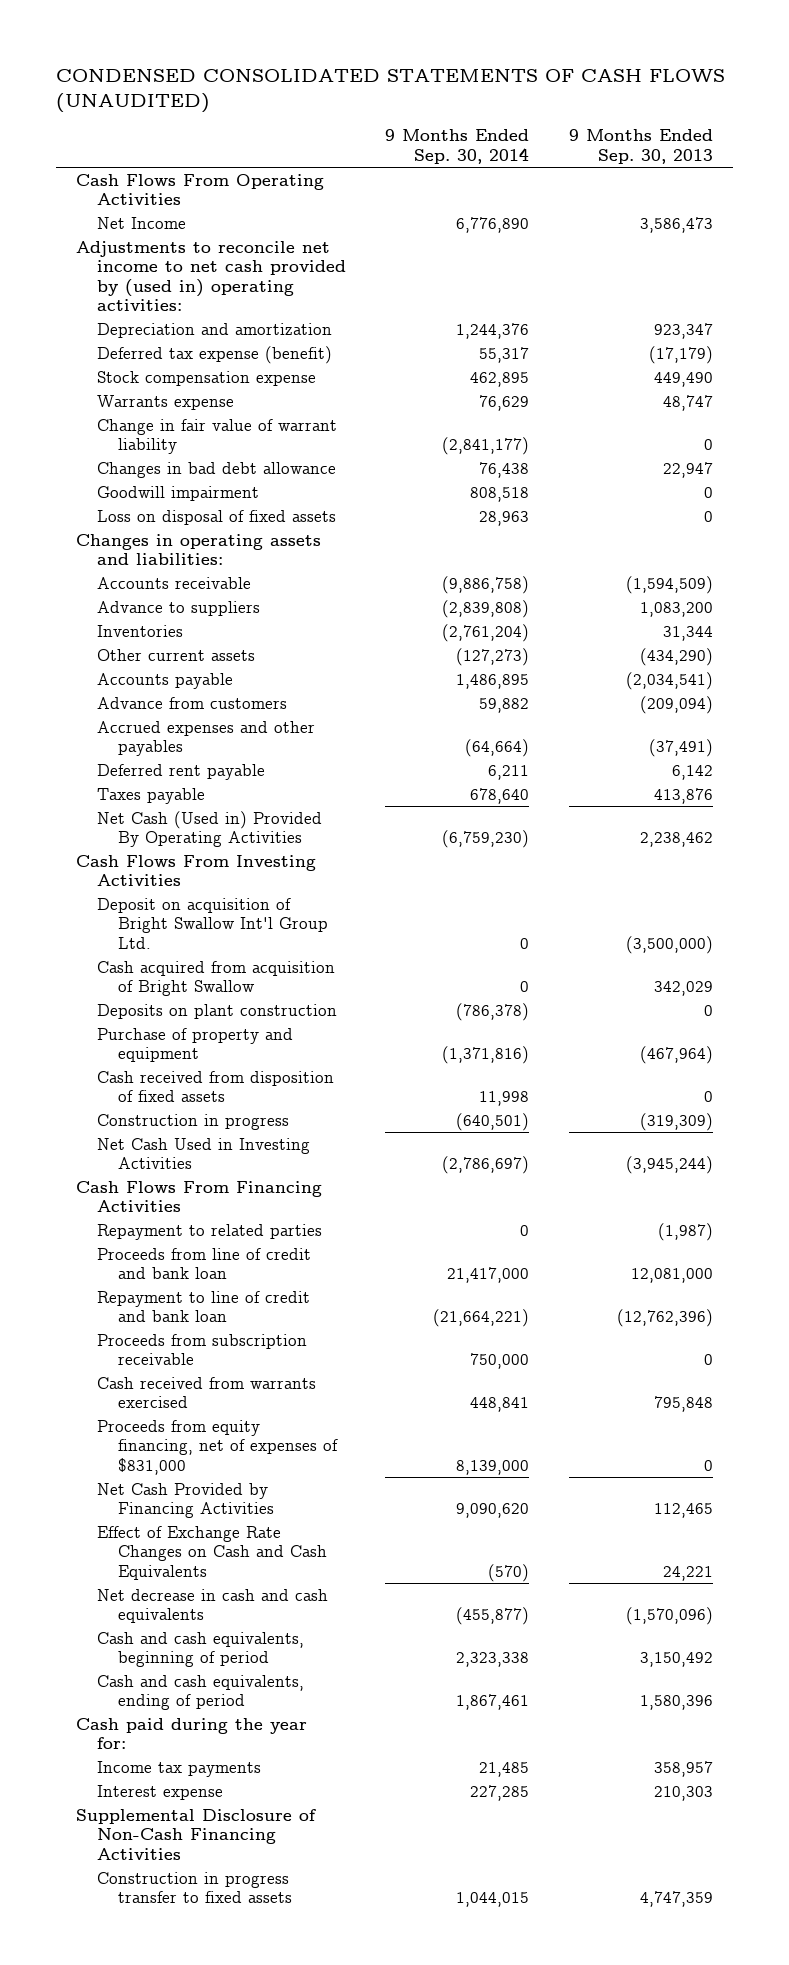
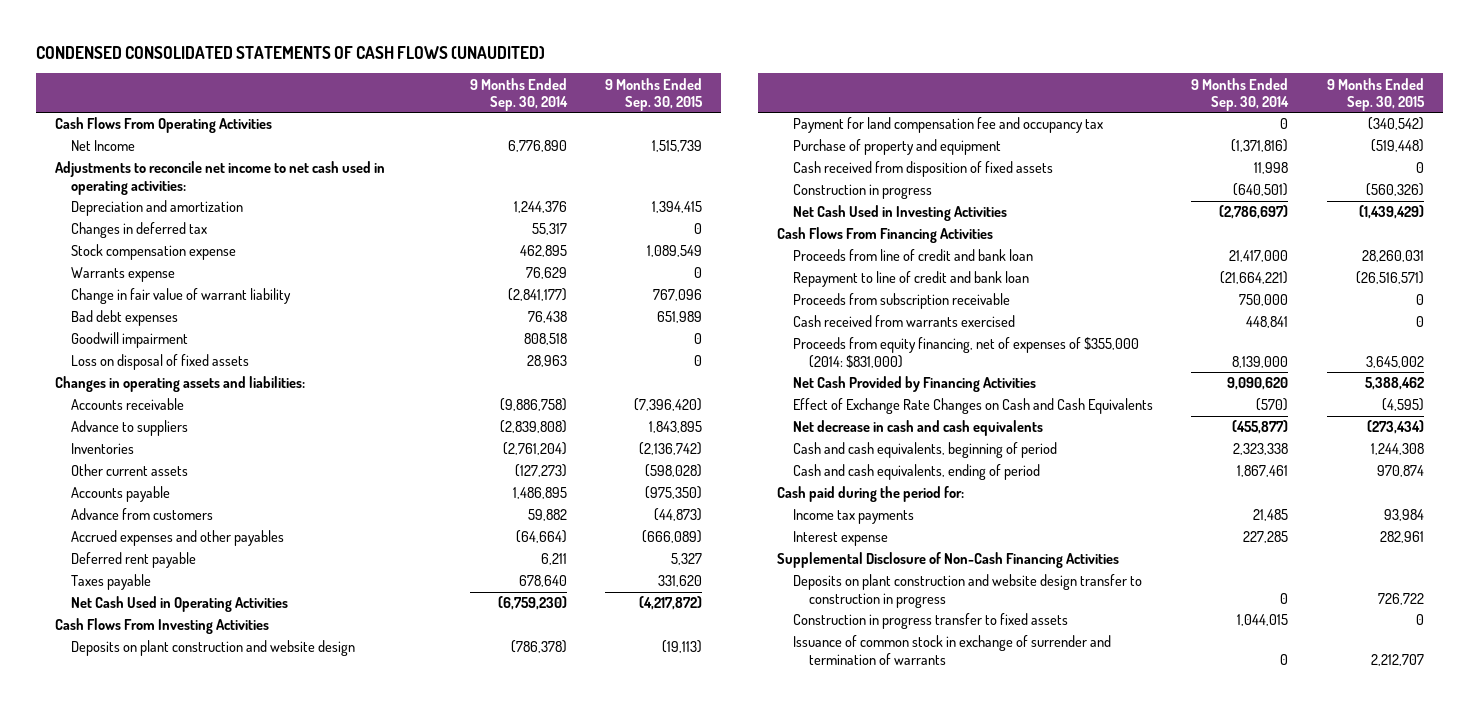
[568,129,713,164] 9 Months Ended Sep. 30, 2013 -> none
none -> [604,77,703,111] 9 Months Ended Sep. 30, 2015
[75,240,347,312] Adjustments to reconcile net income to net cash provided by (used in) operating activities: -> [55,161,386,195] Adjustments to reconcile net income to net cash used in operating activities:
[97,345,333,364] Deferred tax expense (benefit) -> [71,222,208,239] Changes in deferred tax
[97,461,337,478] Changes in bad debt allowance -> [71,310,179,327] Bad debt expenses
[97,810,323,848] Net Cash (Used in) Provided By Operating Activities -> [71,596,289,613] Net Cash Used in Operating Activities
[97,897,329,949] Deposit on acquisition of Bright Swallow Int'l Group Ltd. -> none
[97,960,336,997] Cash acquired from acquisition of Bright Swallow -> none
[97,1003,338,1019] Deposits on plant construction -> [71,640,356,657] Deposits on plant construction and website design
none -> [792,117,1103,134] Payment for land compensation fee and occupancy tax
[97,1223,323,1240] Repayment to related parties -> none
[97,1419,339,1475] Proceeds from equity financing, net of expenses of $831,000 -> [792,337,1139,368] Proceeds from equity financing, net of expenses of $355,000 (2014: $831,000)
[75,1717,307,1750] Cash paid during the year for: -> [776,486,964,503] Cash paid during the period for:
none -> [792,574,1142,608] Deposits on plant construction and website design transfer to construction in progress
none -> [792,635,1111,665] Issuance of common stock in exchange of surrender and termination of warrants

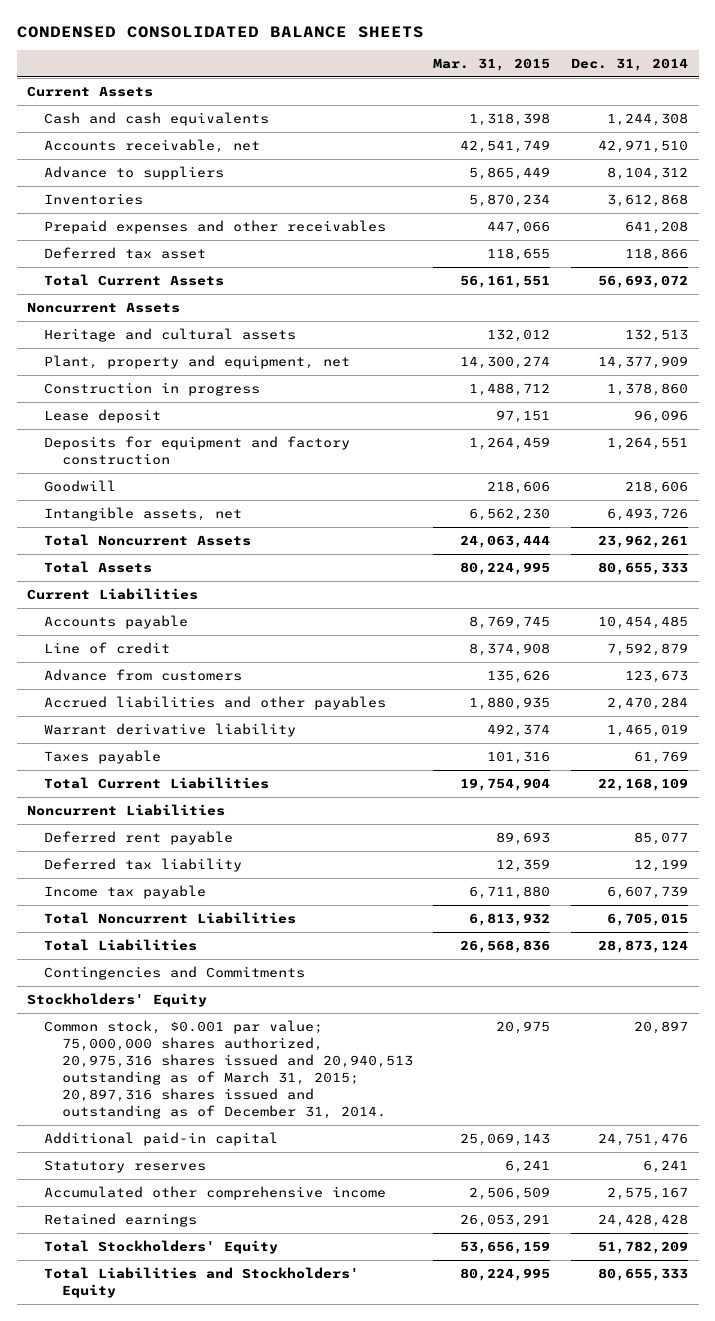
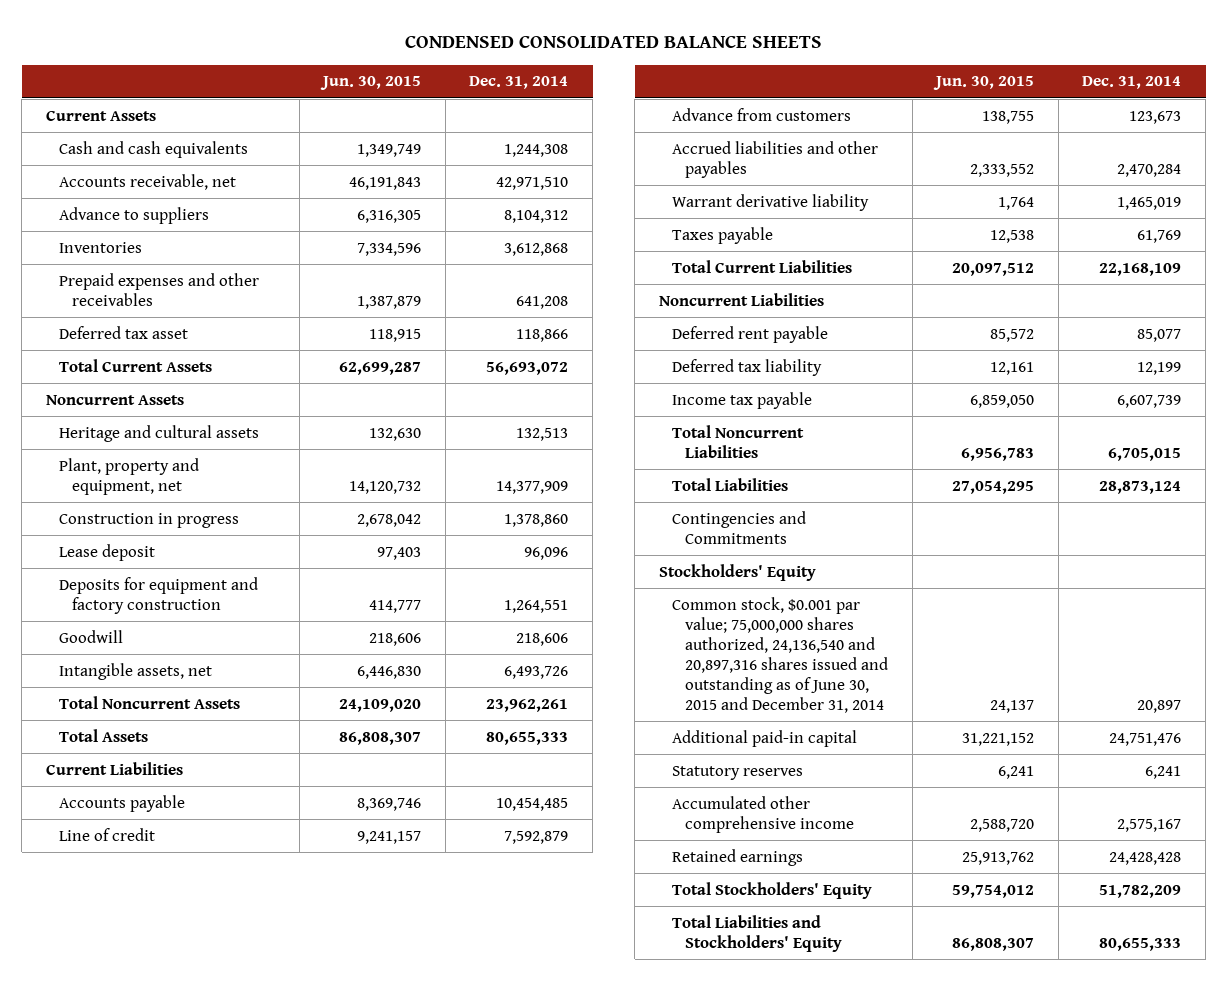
[433,58,551,72] Mar. 31, 2015 -> none
none -> [320,76,422,91] Jun. 30, 2015
[44,1019,413,1120] Common stock, $0.001 par value; 75,000,000 shares authorized, 20,975,316 shares issued and 20,940,513 outstanding as of March 31, 2015; 20,897,316 shares issued and outstanding as of December 31, 2014. -> [671,596,888,713] Common stock, $0.001 par value; 75,000,000 shares authorized, 24,136,540 and 20,897,316 shares issued and outstanding as of June 30, 2015 and December 31, 2014

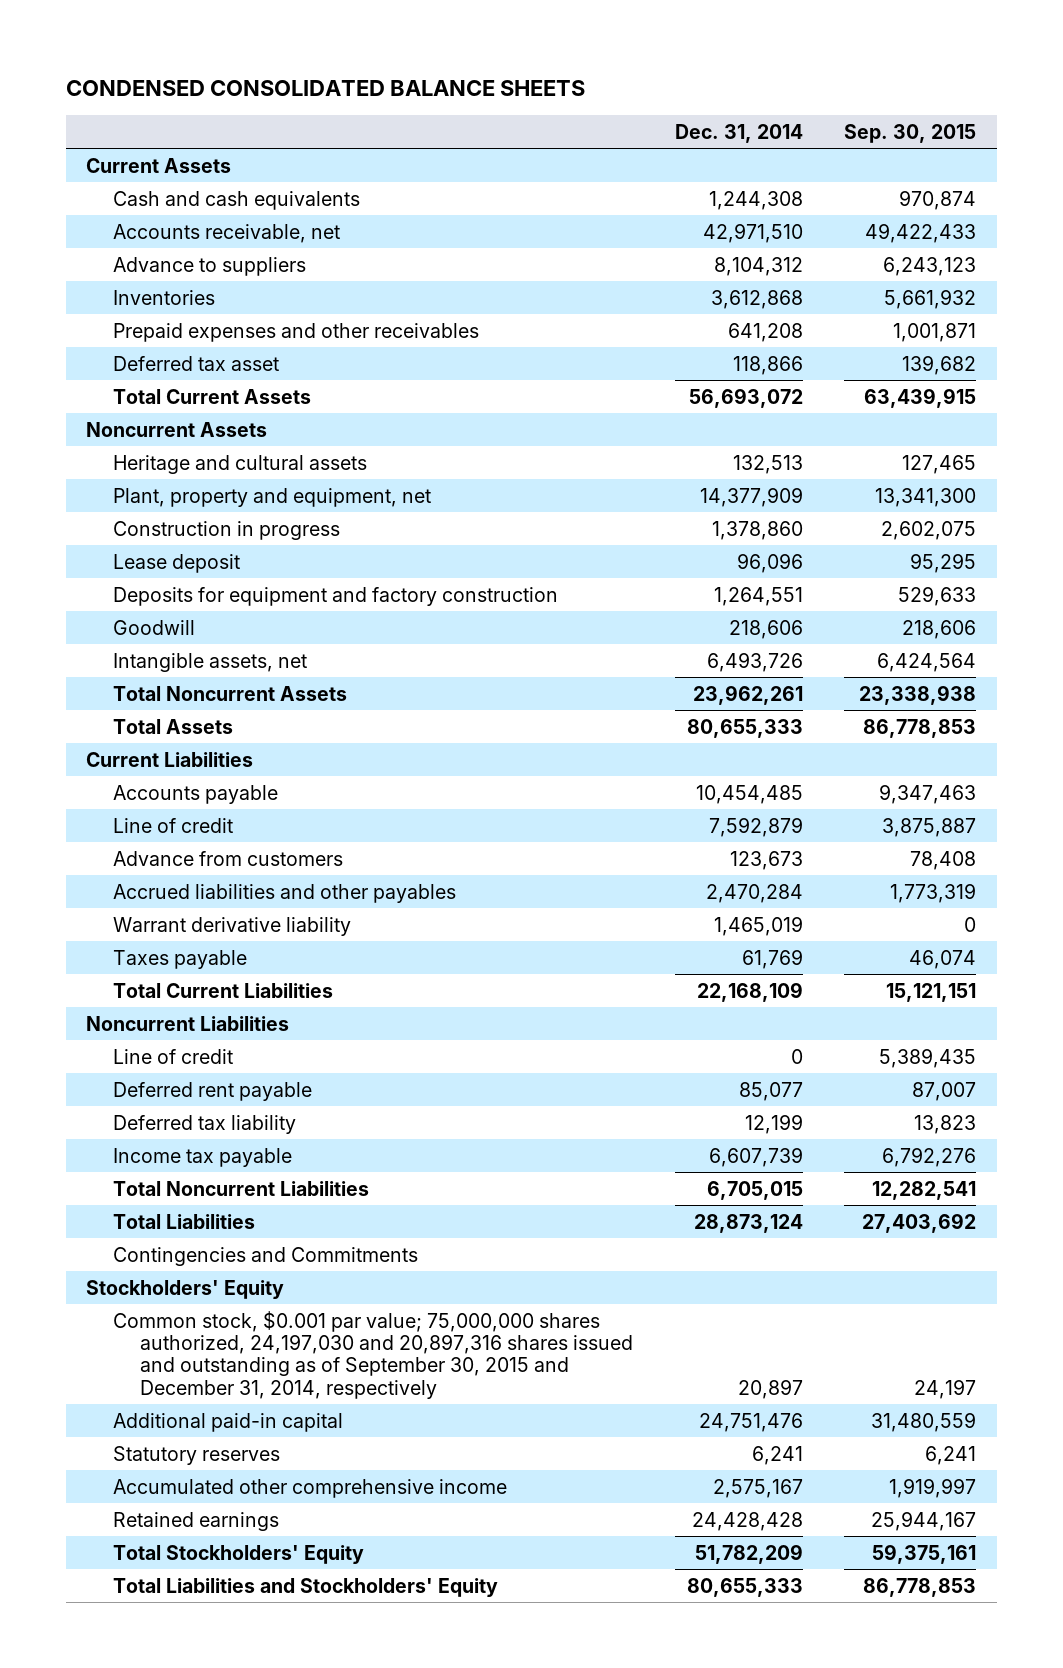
[320,76,422,91] Jun. 30, 2015 -> none
none -> [844,123,977,143] Sep. 30, 2015
none -> [113,1048,234,1064] Line of credit
[671,596,888,713] Common stock, $0.001 par value; 75,000,000 shares authorized, 24,136,540 and 20,897,316 shares issued and outstanding as of June 30, 2015 and December 31, 2014 -> [113,1310,633,1399] Common stock, $0.001 par value; 75,000,000 shares authorized, 24,197,030 and 20,897,316 shares issued and outstanding as of September 30, 2015 and December 31, 2014, respectively

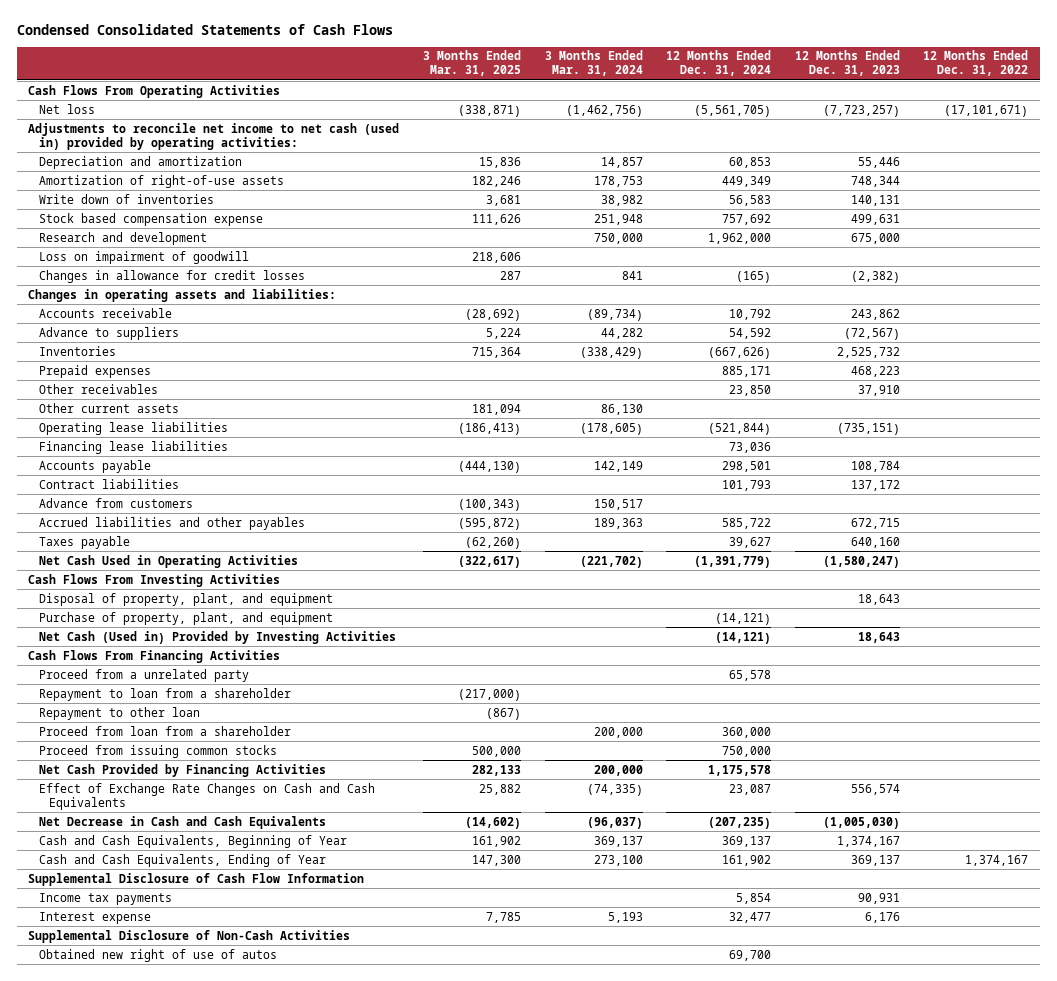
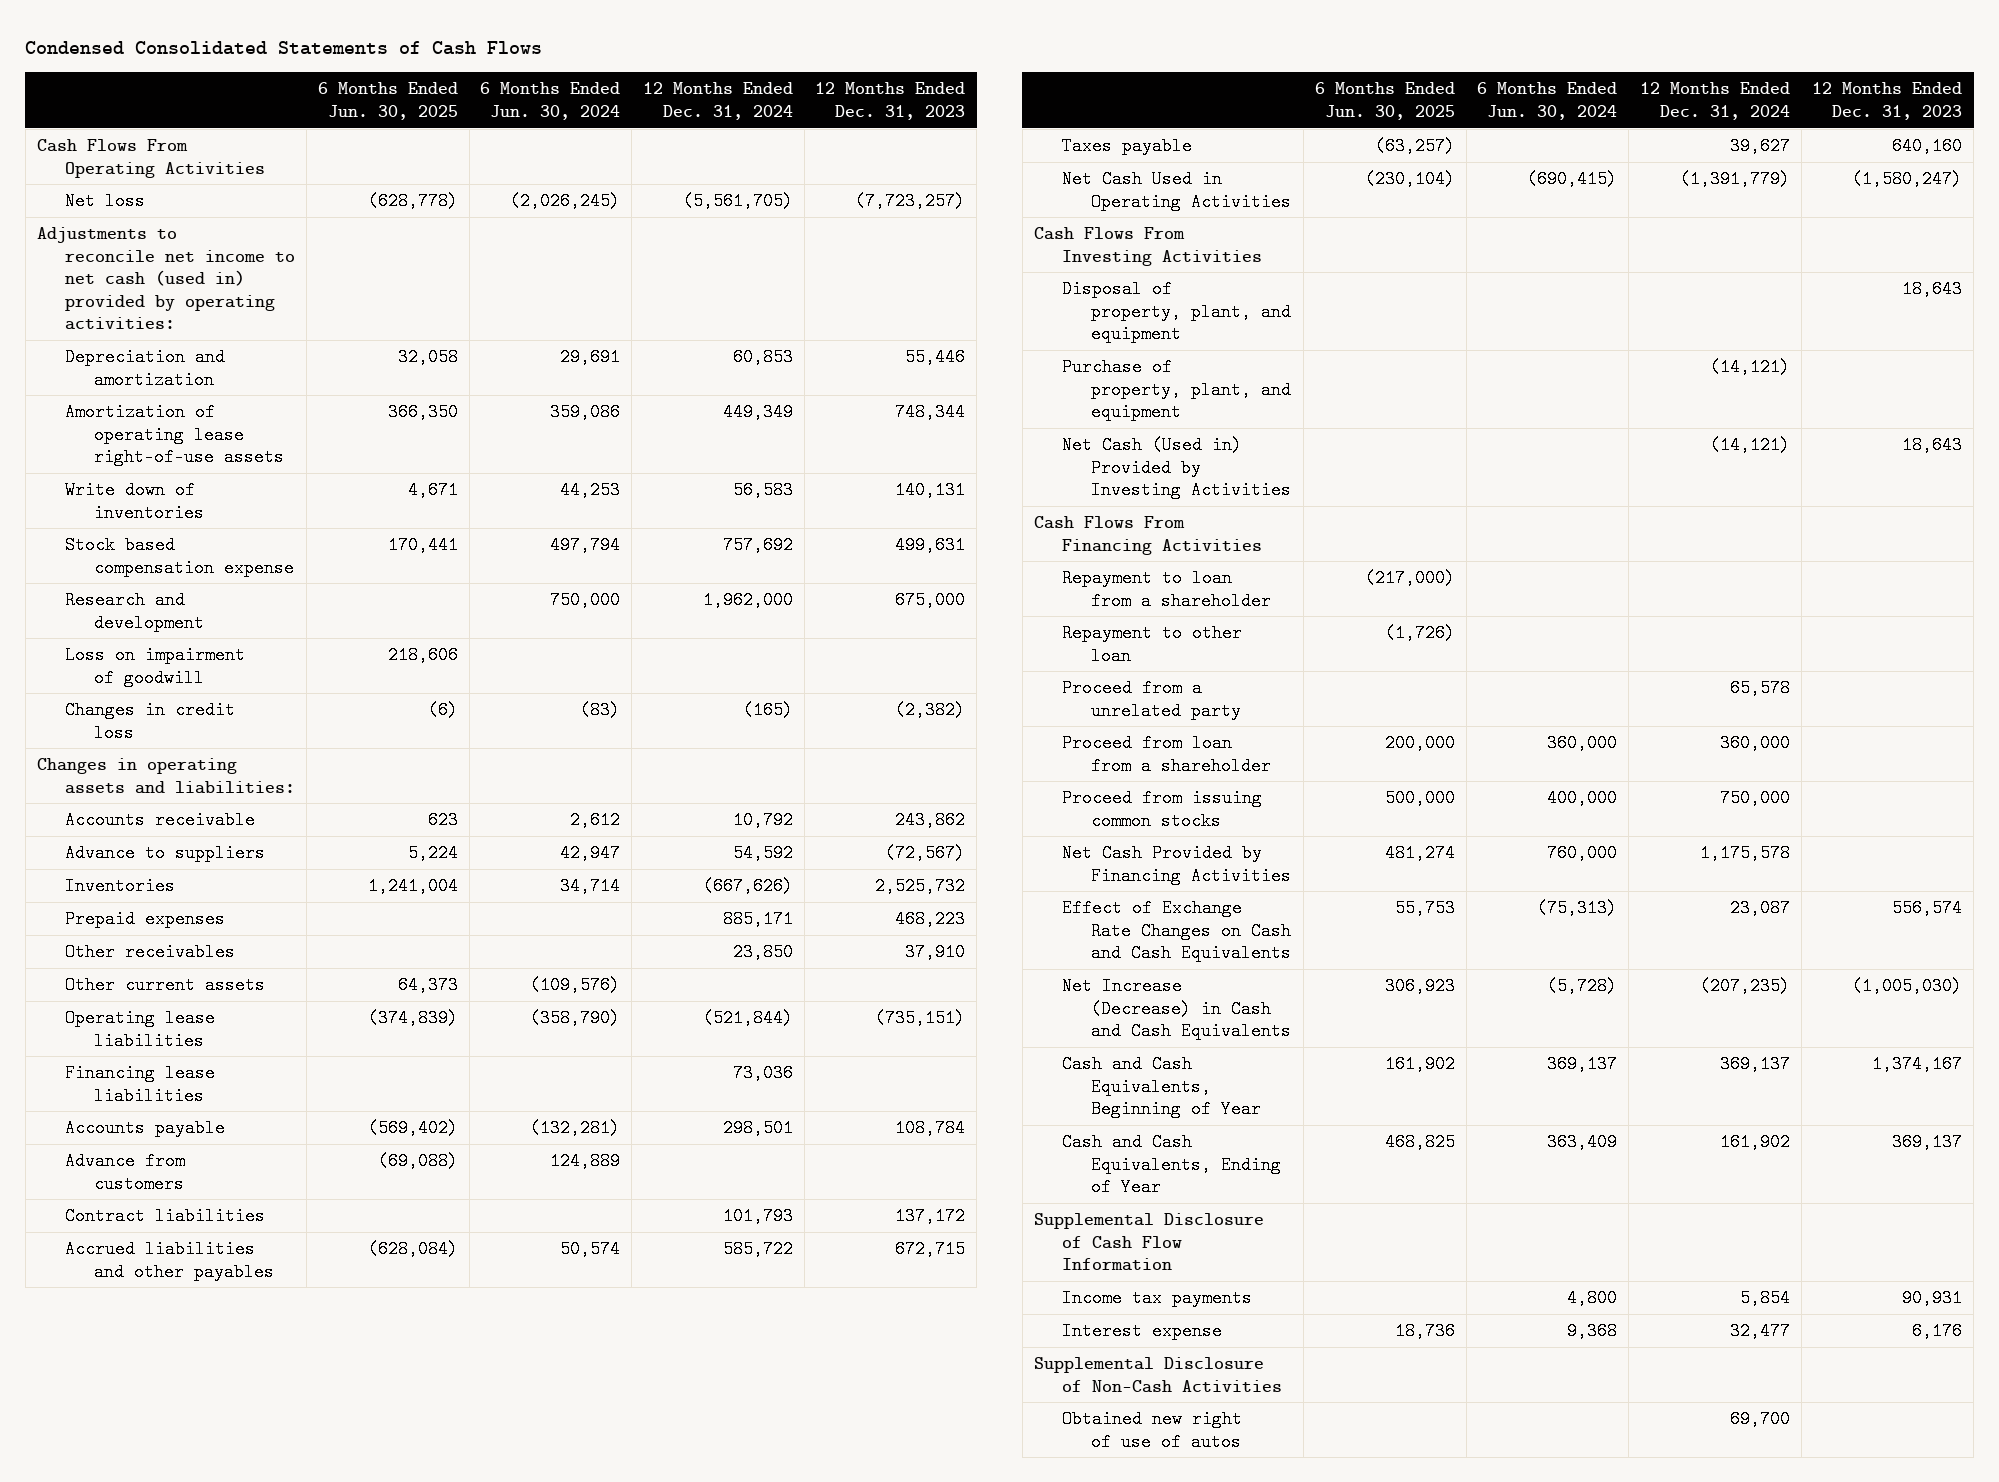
[423,50,522,77] 3 Months Ended Mar. 31, 2025 -> none
[544,50,643,77] 3 Months Ended Mar. 31, 2024 -> none
[923,50,1029,77] 12 Months Ended Dec. 31, 2022 -> none
none -> [317,82,458,120] 6 Months Ended Jun. 30, 2025
none -> [480,82,621,120] 6 Months Ended Jun. 30, 2024
[38,174,284,188] Amortization of right-of-use assets -> [65,403,284,467] Amortization of operating lease right-of-use assets
[38,269,305,283] Changes in allowance for credit losses -> [65,701,236,742] Changes in credit loss
[38,478,179,489] Contract liabilities -> [65,1207,266,1226] Contract liabilities
[38,668,249,682] Proceed from a unrelated party -> [1062,679,1241,720] Proceed from a unrelated party
[38,815,326,829] Net Decrease in Cash and Cash Equivalents -> [1062,977,1291,1041] Net Increase (Decrease) in Cash and Cash Equivalents

